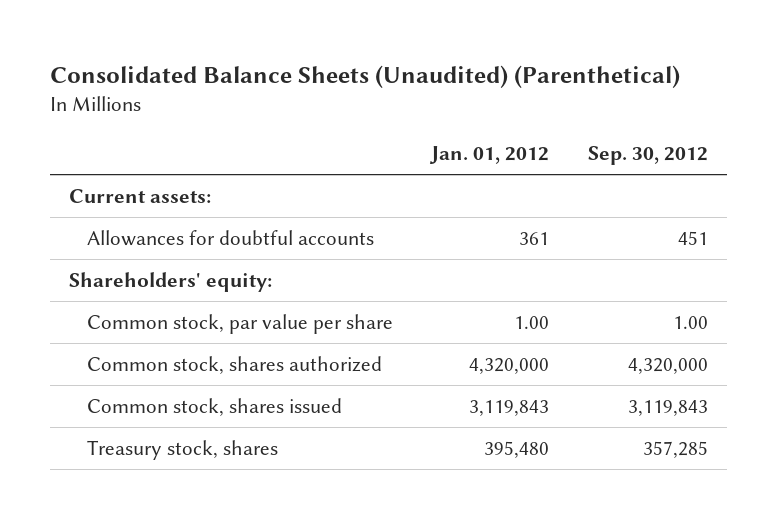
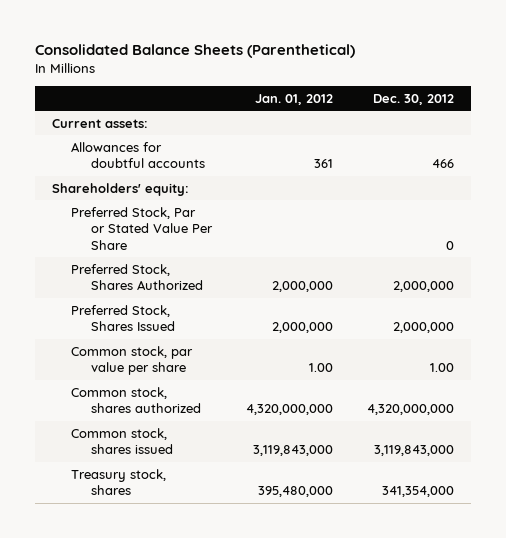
[50,64,681,88] Consolidated Balance Sheets (Unaudited) (Parenthetical) -> [34,44,355,59] Consolidated Balance Sheets (Parenthetical)
[587,146,708,166] Sep. 30, 2012 -> none
none -> [373,93,455,105] Dec. 30, 2012
none -> [71,206,213,250] Preferred Stock, Par or Stated Value Per Share
none -> [71,263,203,291] Preferred Stock, Shares Authorized
none -> [71,304,175,332] Preferred Stock, Shares Issued
[469,357,550,374] 4,320,000 -> [245,404,333,416] 4,320,000,000
[469,399,550,416] 3,119,843 -> [252,445,333,457] 3,119,843,000
[484,440,550,458] 395,480 -> [257,486,333,498] 395,480,000

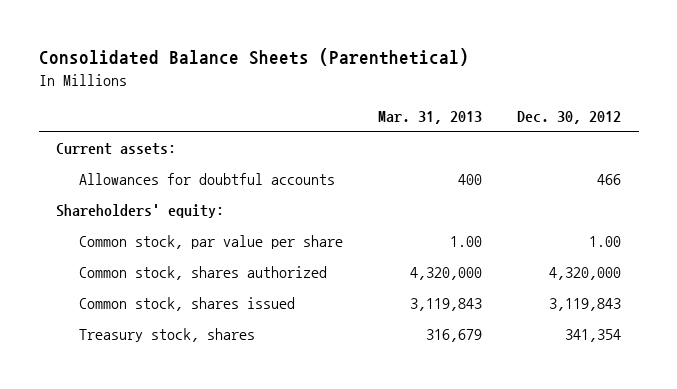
[254,93,333,105] Jan. 01, 2012 -> none
none -> [377,111,482,125] Mar. 31, 2013
[71,206,213,250] Preferred Stock, Par or Stated Value Per Share -> none
[71,263,203,291] Preferred Stock, Shares Authorized -> none
[71,304,175,332] Preferred Stock, Shares Issued -> none
[367,404,455,416] 4,320,000,000 -> [549,267,622,281] 4,320,000
[374,445,455,457] 3,119,843,000 -> [549,298,622,312] 3,119,843
[382,486,455,498] 341,354,000 -> [565,329,622,343] 341,354

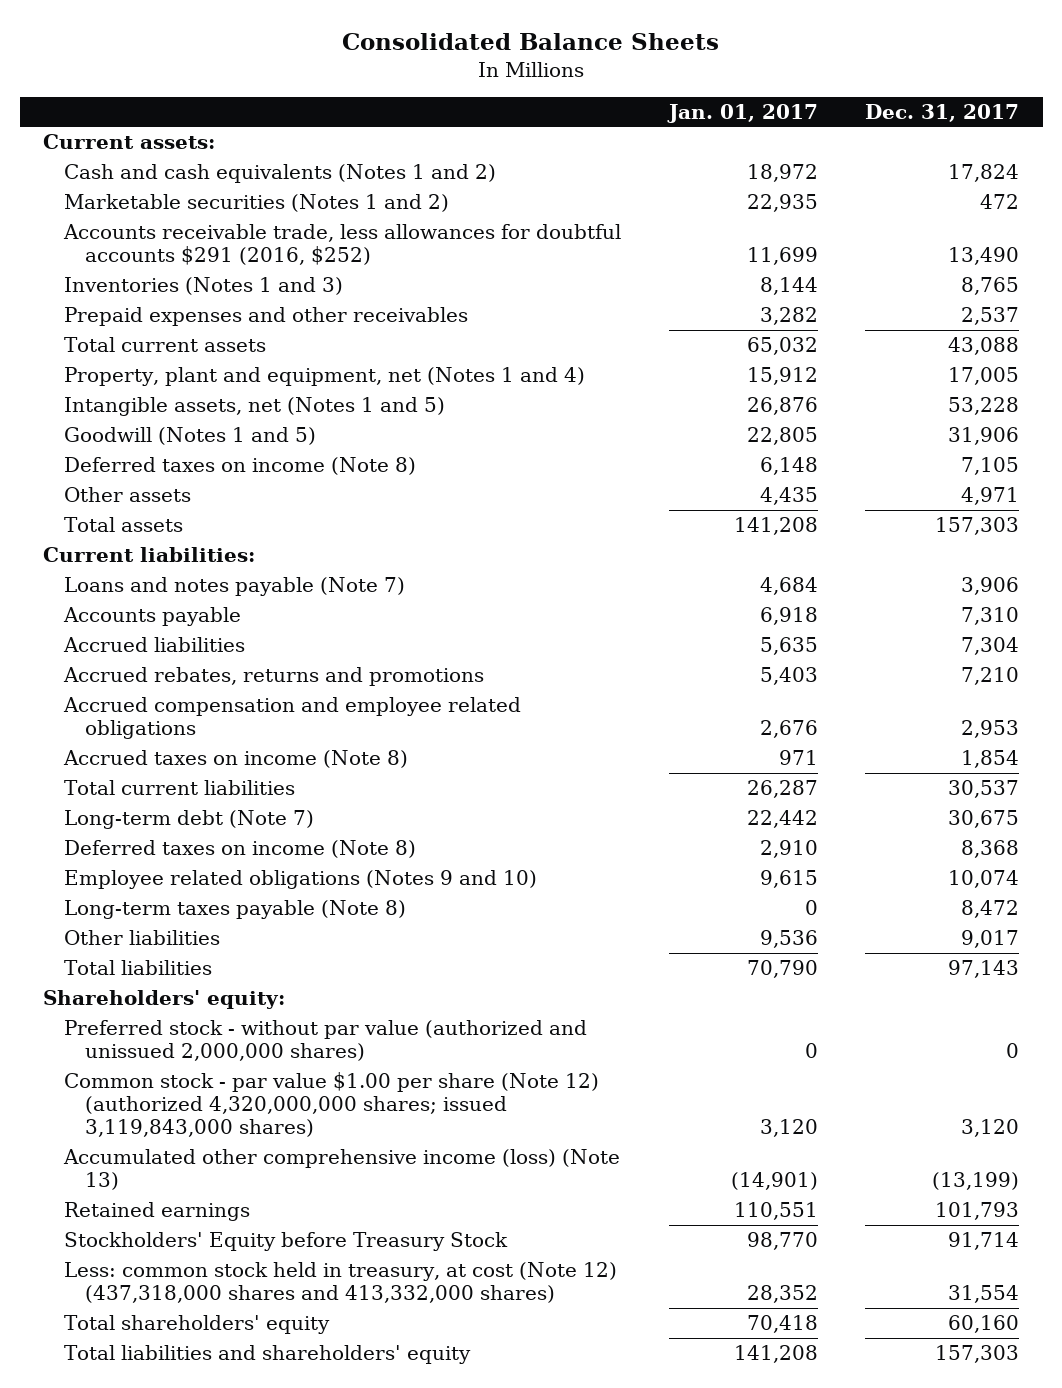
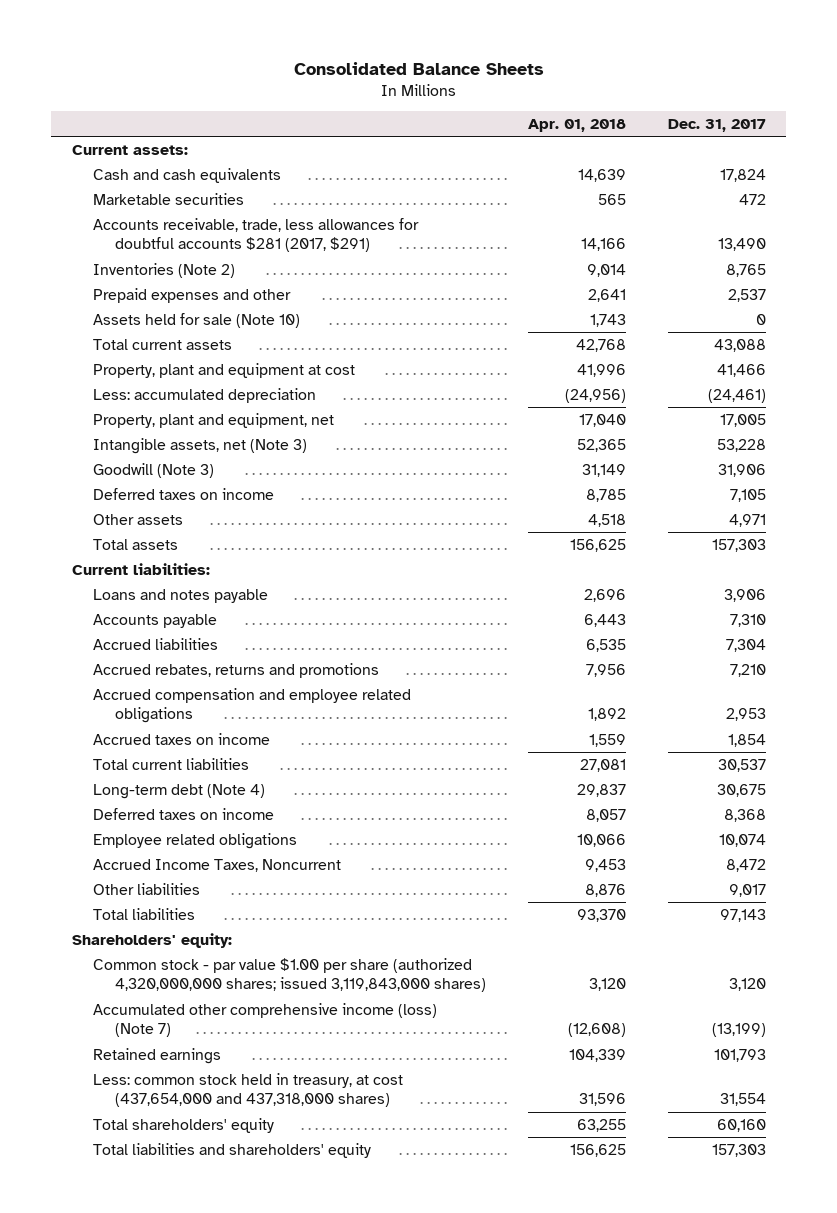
[666,103,818,123] Jan. 01, 2017 -> none
none -> [527,119,626,133] Apr. 01, 2018
[64,164,497,184] Cash and cash equivalents (Notes 1 and 2) -> [93,167,282,183] Cash and cash equivalents
[64,194,450,213] Marketable securities (Notes 1 and 2) -> [93,192,245,205] Marketable securities
[63,224,622,266] Accounts receivable trade, less allowances for doubtful accounts $291 (2016, $252) -> [93,217,420,253] Accounts receivable, trade, less allowances for doubtful accounts $281 (2017, $291)
[64,277,344,296] Inventories (Notes 1 and 3) -> [93,262,236,278] Inventories (Note 2)
[64,307,469,327] Prepaid expenses and other receivables -> [93,287,292,303] Prepaid expenses and other
none -> [93,312,301,328] Assets held for sale (Note 10)
none -> [93,362,356,378] Property, plant and equipment at cost
none -> [93,387,317,403] Less: accumulated depreciation
[64,367,586,387] Property, plant and equipment, net (Notes 1 and 4) -> [93,412,335,428] Property, plant and equipment, net
[64,397,446,417] Intangible assets, net (Notes 1 and 5) -> [93,437,308,454] Intangible assets, net (Note 3)
[64,427,317,446] Goodwill (Notes 1 and 5) -> [93,462,215,478] Goodwill (Note 3)
[64,457,417,476] Deferred taxes on income (Note 8) -> [93,487,275,500] Deferred taxes on income
[64,577,406,597] Loans and notes payable (Note 7) -> [93,588,269,603] Loans and notes payable
[63,750,409,769] Accrued taxes on income (Note 8) -> [93,732,271,745] Accrued taxes on income
[64,810,315,830] Long-term debt (Note 7) -> [93,783,266,799] Long-term debt (Note 4)
[64,840,417,859] Deferred taxes on income (Note 8) -> [93,807,275,820] Deferred taxes on income
[64,870,538,890] Employee related obligations (Notes 9 and 10) -> [93,832,298,849] Employee related obligations
[64,900,407,920] Long-term taxes payable (Note 8) -> [93,858,342,872] Accrued Income Taxes, Noncurrent
[64,1020,588,1062] Preferred stock - without par value (authorized and unissued 2,000,000 shares) -> none
[64,1072,600,1138] Common stock - par value $1.00 per share (Note 12) (authorized 4,320,000,000 shares; issued 3,119,843,000 shares) -> [93,957,487,993] Common stock - par value $1.00 per share (authorized 4,320,000,000 shares; issued 3,119,843,000 shares)
[63,1149,621,1191] Accumulated other comprehensive income (loss) (Note 13) -> [93,1002,438,1038] Accumulated other comprehensive income (loss) (Note 7)
[64,1232,509,1252] Stockholders' Equity before Treasury Stock -> none
[64,1262,618,1304] Less: common stock held in treasury, at cost (Note 12) (437,318,000 shares and 413,332,000 shares) -> [93,1072,404,1108] Less: common stock held in treasury, at cost (437,654,000 and 437,318,000 shares)

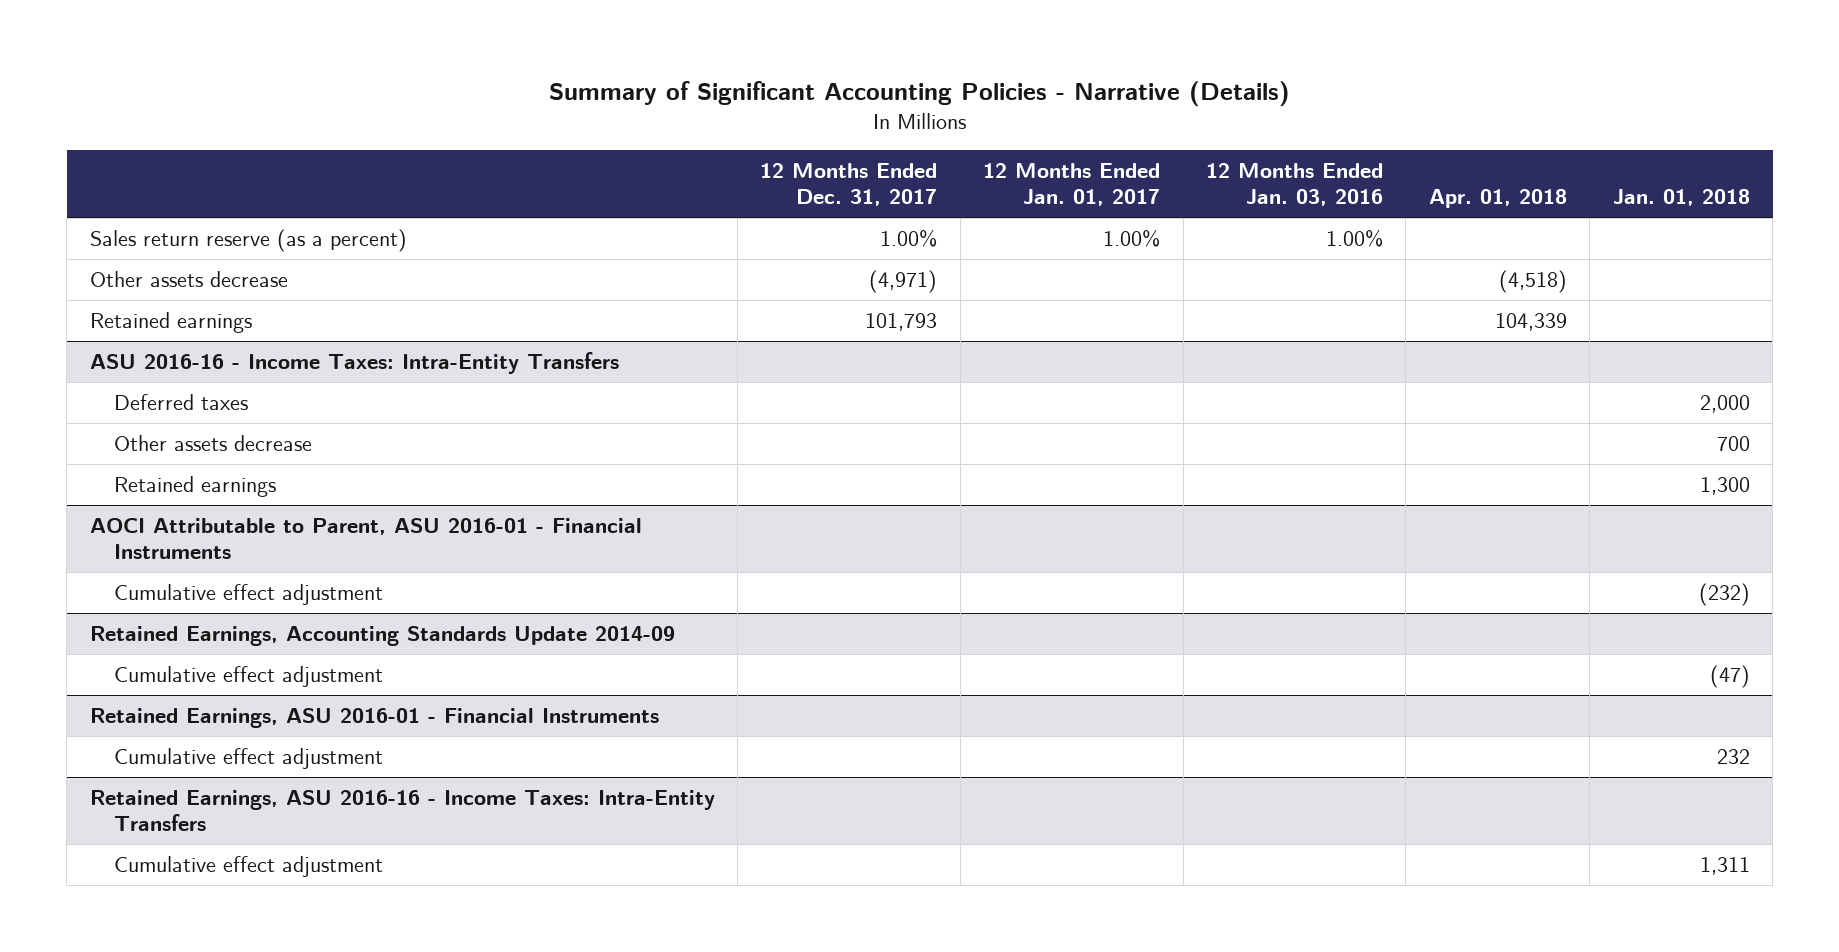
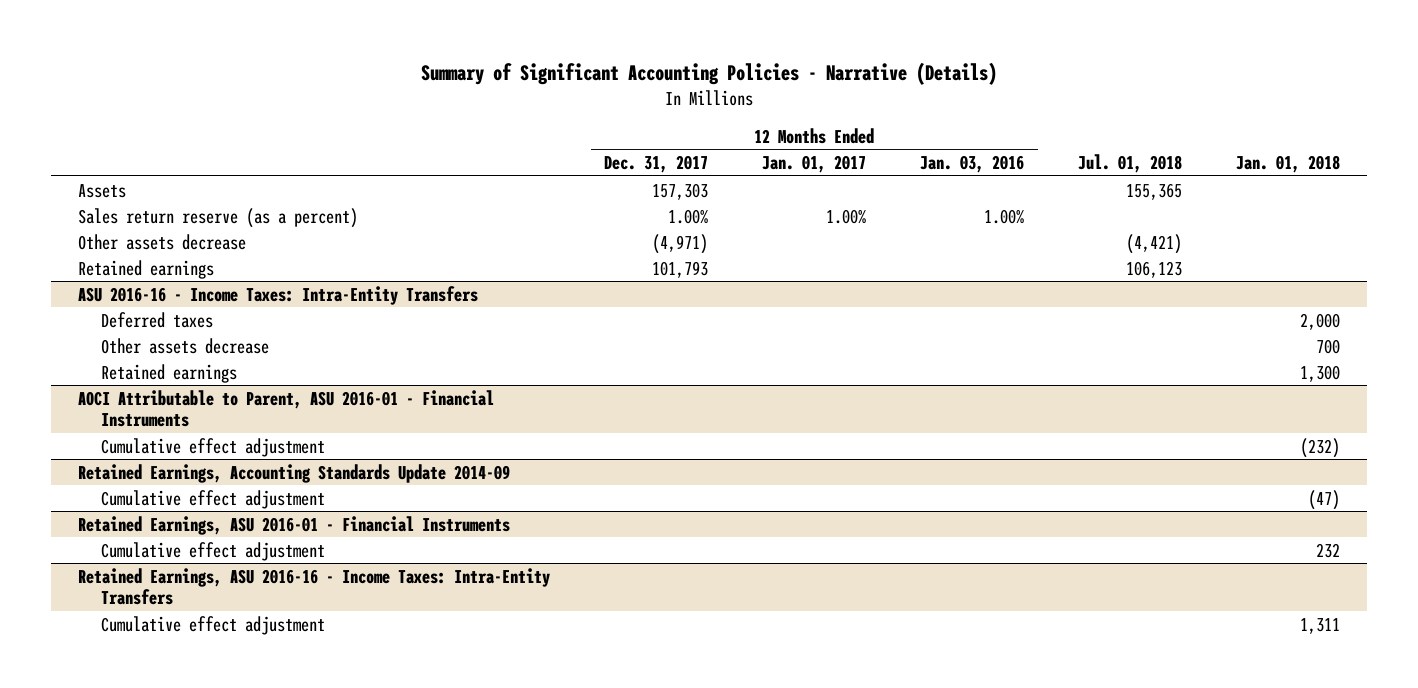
[1428,188,1567,208] Apr. 01, 2018 -> none
none -> [1078,154,1183,174] Jul. 01, 2018
none -> [78,183,127,198] Assets

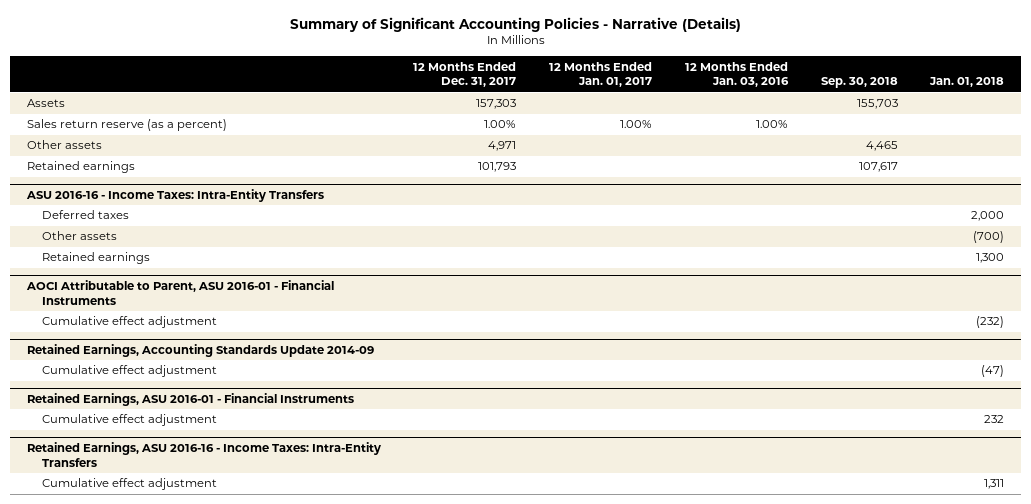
[1078,154,1183,174] Jul. 01, 2018 -> none
none -> [820,77,898,89] Sep. 30, 2018
[78,233,247,250] Other assets decrease -> [26,140,102,150] Other assets
[652,233,709,254] (4,971) -> [488,141,517,152] 4,971
[100,337,269,354] Other assets decrease -> [41,231,117,241] Other assets
[1316,338,1341,354] 700 -> [973,231,1005,244] (700)

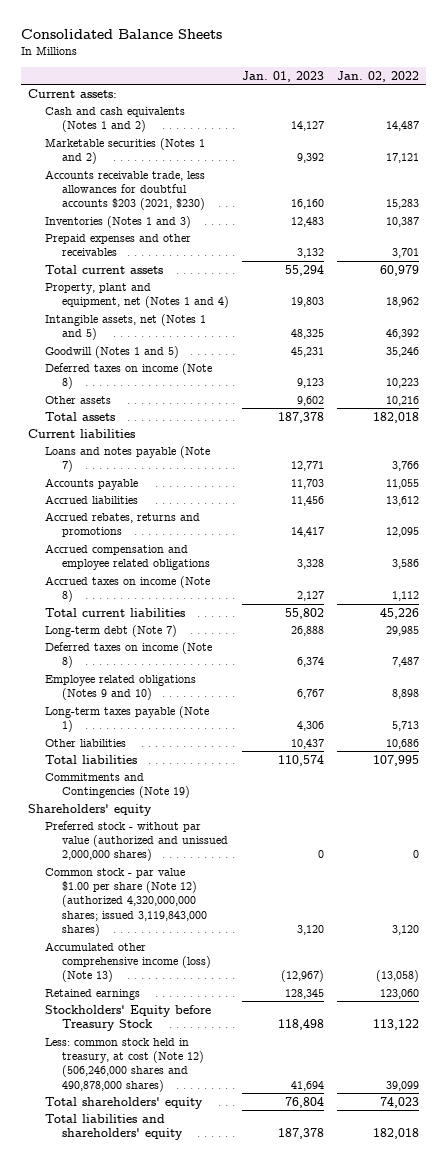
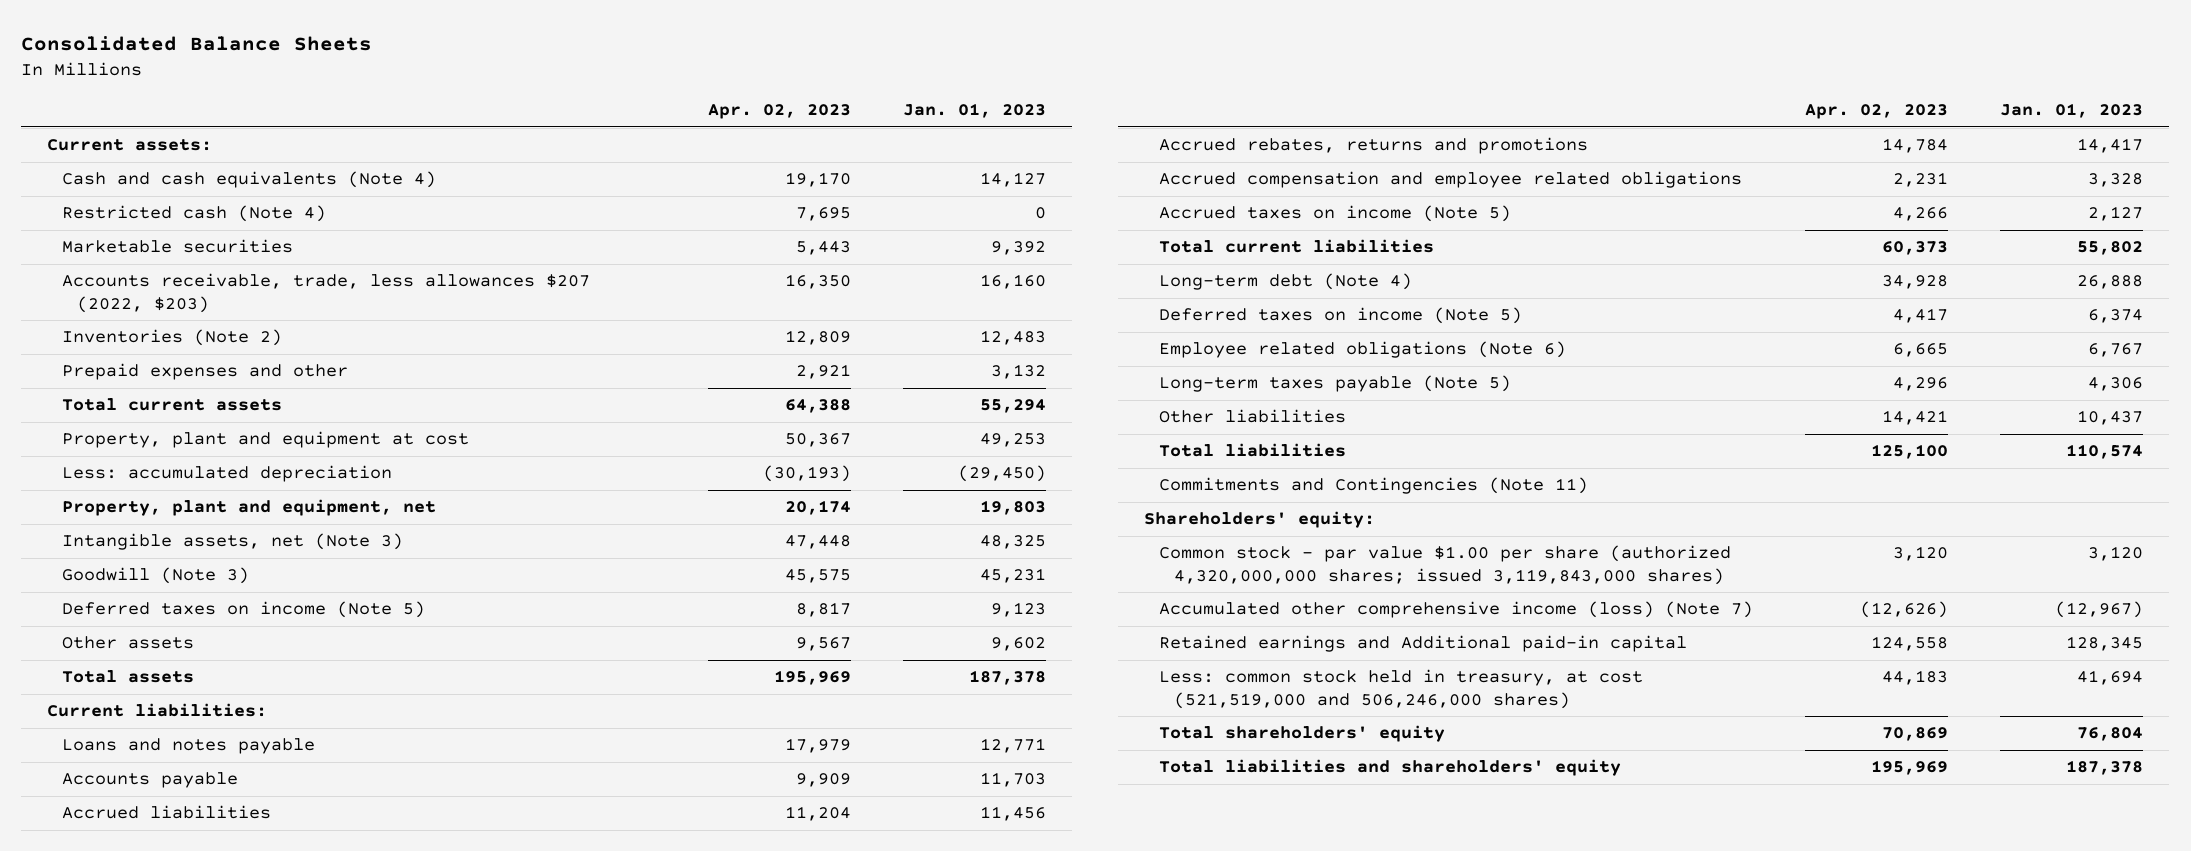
[337,70,420,82] Jan. 02, 2022 -> none
none -> [708,104,852,120] Apr. 02, 2023
[44,106,185,133] Cash and cash equivalents (Notes 1 and 2) -> [62,171,437,189] Cash and cash equivalents (Note 4)
none -> [62,205,327,223] Restricted cash (Note 4)
[44,137,205,165] Marketable securities (Notes 1 and 2) -> [62,239,294,254] Marketable securities
[44,169,205,211] Accounts receivable trade, less allowances for doubtful accounts $203 (2021, $230) -> [62,273,591,313] Accounts receivable, trade, less allowances $207 (2022, $203)
[44,215,191,228] Inventories (Notes 1 and 3) -> [62,329,283,347] Inventories (Note 2)
[44,233,191,257] Prepaid expenses and other receivables -> [62,363,349,381] Prepaid expenses and other
none -> [62,431,470,449] Property, plant and equipment at cost
none -> [62,465,393,483] Less: accumulated depreciation
[44,282,229,309] Property, plant and equipment, net (Notes 1 and 4) -> [62,499,437,517] Property, plant and equipment, net
[44,313,206,341] Intangible assets, net (Notes 1 and 5) -> [62,533,404,551] Intangible assets, net (Note 3)
[44,345,179,358] Goodwill (Notes 1 and 5) -> [62,567,250,585] Goodwill (Note 3)
[44,362,212,390] Deferred taxes on income (Note 8) -> [62,601,426,619] Deferred taxes on income (Note 5)
[27,428,135,438] Current liabilities -> [47,703,268,718] Current liabilities:
[44,445,210,473] Loans and notes payable (Note 7) -> [62,738,316,755] Loans and notes payable
[44,575,210,603] Accrued taxes on income (Note 8) -> [1159,205,1512,223] Accrued taxes on income (Note 5)
[44,624,177,637] Long-term debt (Note 7) -> [1159,273,1413,291] Long-term debt (Note 4)
[44,641,212,669] Deferred taxes on income (Note 8) -> [1159,307,1523,325] Deferred taxes on income (Note 5)
[44,674,196,701] Employee related obligations (Notes 9 and 10) -> [1159,341,1567,359] Employee related obligations (Note 6)
[44,705,209,733] Long-term taxes payable (Note 1) -> [1159,375,1512,393] Long-term taxes payable (Note 5)
[44,820,228,862] Preferred stock - without par value (authorized and unissued 2,000,000 shares) -> none
[44,1004,211,1032] Stockholders' Equity before Treasury Stock -> none
[44,772,190,799] Commitments and Contingencies (Note 19) -> [1159,477,1589,495] Commitments and Contingencies (Note 11)
[27,803,152,816] Shareholders' equity -> [1144,511,1376,529] Shareholders' equity:
[44,867,207,936] Common stock - par value $1.00 per share (Note 12) (authorized 4,320,000,000 shares; issued 3,119,843,000 shares) -> [1159,545,1732,585] Common stock - par value $1.00 per share (authorized 4,320,000,000 shares; issued 3,119,843,000 shares)
[44,941,211,983] Accumulated other comprehensive income (loss) (Note 13) -> [1159,601,1754,619] Accumulated other comprehensive income (loss) (Note 7)
[44,988,140,1000] Retained earnings -> [1159,635,1688,653] Retained earnings and Additional paid-in capital
[44,1037,204,1092] Less: common stock held in treasury, at cost (Note 12) (506,246,000 shares and 490,878,000 shares) -> [1159,669,1644,709] Less: common stock held in treasury, at cost (521,519,000 and 506,246,000 shares)

